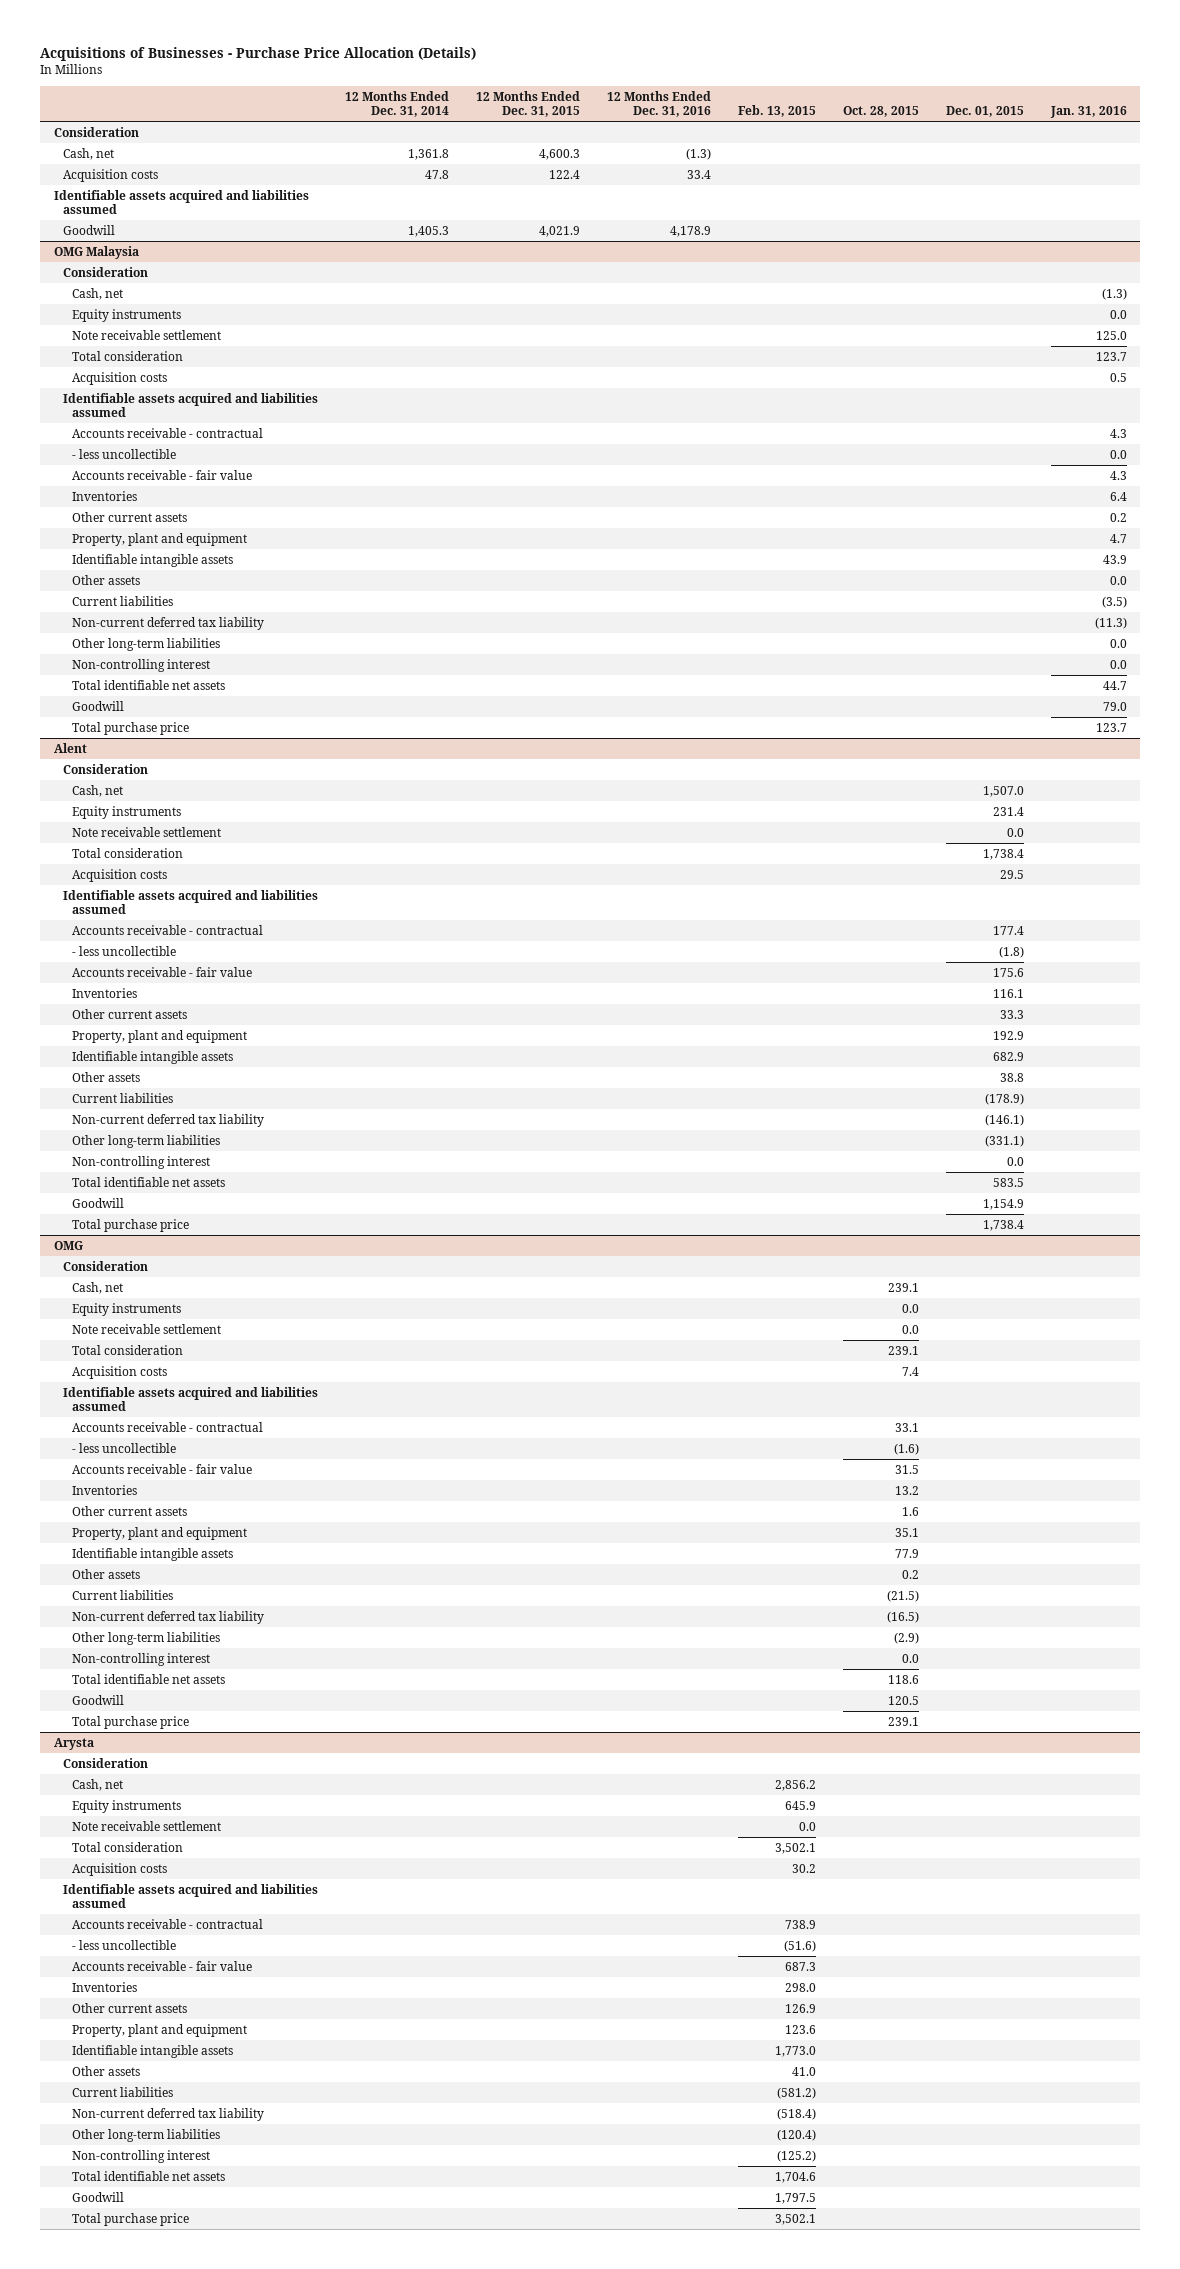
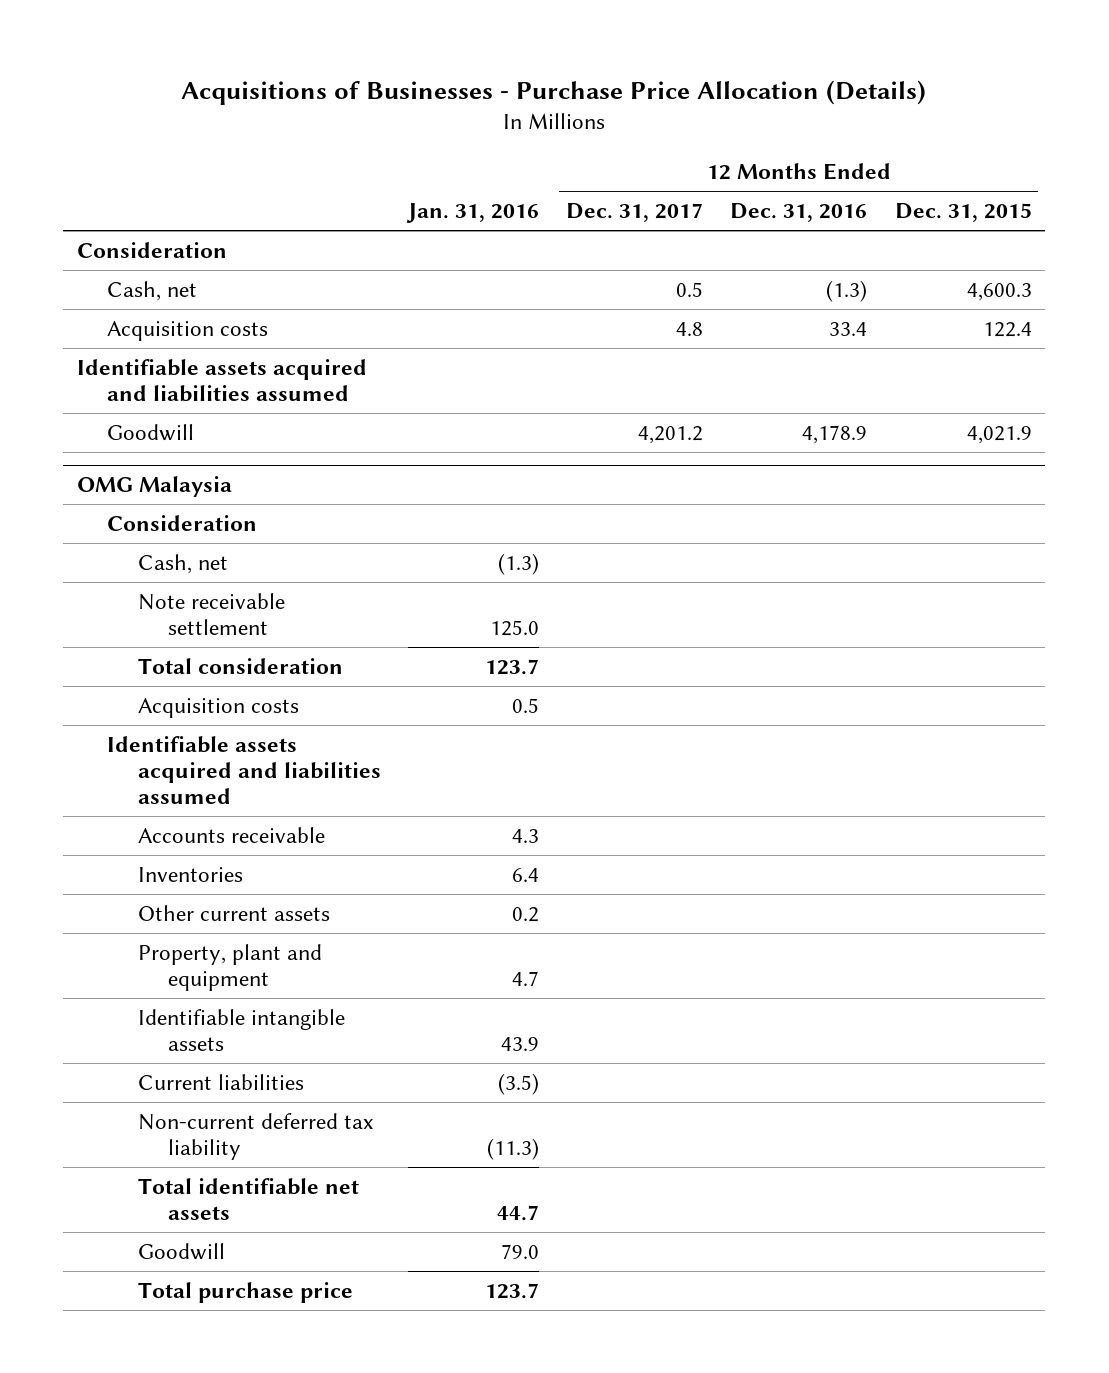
[344,90,449,118] 12 Months Ended Dec. 31, 2014 -> none
[737,105,816,118] Feb. 13, 2015 -> none
[842,106,919,118] Oct. 28, 2015 -> none
[945,106,1024,118] Dec. 01, 2015 -> none
none -> [566,203,704,223] Dec. 31, 2017
[71,308,181,322] Equity instruments -> none
[71,427,263,438] Accounts receivable - contractual -> none
[71,448,176,459] - less uncollectible -> none
[71,469,252,480] Accounts receivable - fair value -> [137,826,325,843] Accounts receivable
[71,574,140,585] Other assets -> none
[71,637,220,651] Other long-term liabilities -> none
[71,658,210,672] Non-controlling interest -> none
[53,742,87,753] Alent -> none
[62,763,148,774] Consideration -> none
[71,784,123,797] Cash, net -> none
[71,805,181,819] Equity instruments -> none
[71,826,221,837] Note receivable settlement -> none
[71,847,183,858] Total consideration -> none
[71,868,167,882] Acquisition costs -> none
[62,889,318,914] Identifiable assets acquired and liabilities assumed -> none
[71,924,263,935] Accounts receivable - contractual -> none
[71,945,176,956] - less uncollectible -> none
[71,966,252,977] Accounts receivable - fair value -> none
[71,987,137,998] Inventories -> none
[71,1008,187,1019] Other current assets -> none
[71,1029,247,1043] Property, plant and equipment -> none
[71,1050,233,1064] Identifiable intangible assets -> none
[71,1071,140,1082] Other assets -> none
[71,1092,173,1103] Current liabilities -> none
[71,1113,264,1127] Non-current deferred tax liability -> none
[71,1134,220,1148] Other long-term liabilities -> none
[71,1155,210,1169] Non-controlling interest -> none
[71,1176,225,1187] Total identifiable net assets -> none
[71,1197,124,1208] Goodwill -> none
[71,1218,189,1232] Total purchase price -> none
[53,1240,83,1250] OMG -> none
[62,1260,148,1271] Consideration -> none
[71,1281,123,1294] Cash, net -> none
[71,1302,181,1316] Equity instruments -> none
[71,1323,221,1334] Note receivable settlement -> none
[71,1344,183,1355] Total consideration -> none
[71,1365,167,1379] Acquisition costs -> none
[62,1386,318,1411] Identifiable assets acquired and liabilities assumed -> none
[71,1421,263,1432] Accounts receivable - contractual -> none
[71,1442,176,1453] - less uncollectible -> none
[71,1463,252,1474] Accounts receivable - fair value -> none
[71,1484,137,1495] Inventories -> none
[71,1505,187,1516] Other current assets -> none
[71,1526,247,1540] Property, plant and equipment -> none
[71,1547,233,1561] Identifiable intangible assets -> none
[71,1568,140,1579] Other assets -> none
[71,1589,173,1600] Current liabilities -> none
[71,1610,264,1624] Non-current deferred tax liability -> none
[71,1631,220,1645] Other long-term liabilities -> none
[71,1652,210,1666] Non-controlling interest -> none
[71,1673,225,1684] Total identifiable net assets -> none
[71,1694,124,1705] Goodwill -> none
[71,1715,189,1729] Total purchase price -> none
[53,1737,94,1750] Arysta -> none
[62,1757,148,1768] Consideration -> none
[71,1778,123,1791] Cash, net -> none
[71,1799,181,1813] Equity instruments -> none
[71,1820,221,1831] Note receivable settlement -> none
[71,1841,183,1852] Total consideration -> none
[71,1862,167,1876] Acquisition costs -> none
[62,1883,318,1908] Identifiable assets acquired and liabilities assumed -> none
[71,1918,263,1929] Accounts receivable - contractual -> none
[71,1939,176,1950] - less uncollectible -> none
[71,1960,252,1971] Accounts receivable - fair value -> none
[71,1981,137,1992] Inventories -> none
[71,2002,187,2013] Other current assets -> none
[71,2023,247,2037] Property, plant and equipment -> none
[71,2044,233,2058] Identifiable intangible assets -> none
[71,2065,140,2076] Other assets -> none
[71,2086,173,2097] Current liabilities -> none
[71,2107,264,2121] Non-current deferred tax liability -> none
[71,2128,220,2142] Other long-term liabilities -> none
[71,2149,210,2163] Non-controlling interest -> none
[71,2170,225,2181] Total identifiable net assets -> none
[71,2191,124,2202] Goodwill -> none
[71,2212,189,2226] Total purchase price -> none

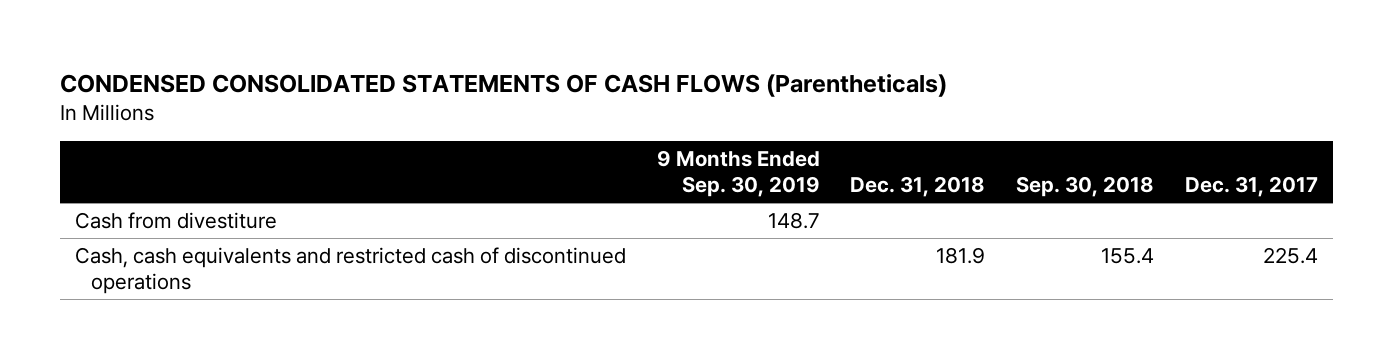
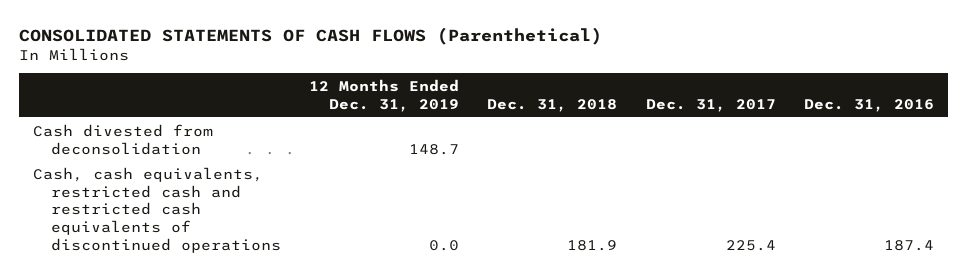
[59,74,947,98] CONDENSED CONSOLIDATED STATEMENTS OF CASH FLOWS (Parentheticals) -> [19,26,603,45] CONSOLIDATED STATEMENTS OF CASH FLOWS (Parenthetical)
[656,150,820,198] 9 Months Ended Sep. 30, 2019 -> none
[1016,176,1155,198] Sep. 30, 2018 -> none
none -> [308,79,459,113] 12 Months Ended Dec. 31, 2019
none -> [804,99,935,113] Dec. 31, 2016
[75,211,278,229] Cash from divestiture -> [33,123,214,155] Cash divested from deconsolidation
[75,246,627,294] Cash, cash equivalents and restricted cash of discontinued operations -> [33,166,281,253] Cash, cash equivalents, restricted cash and restricted cash equivalents of discontinued operations

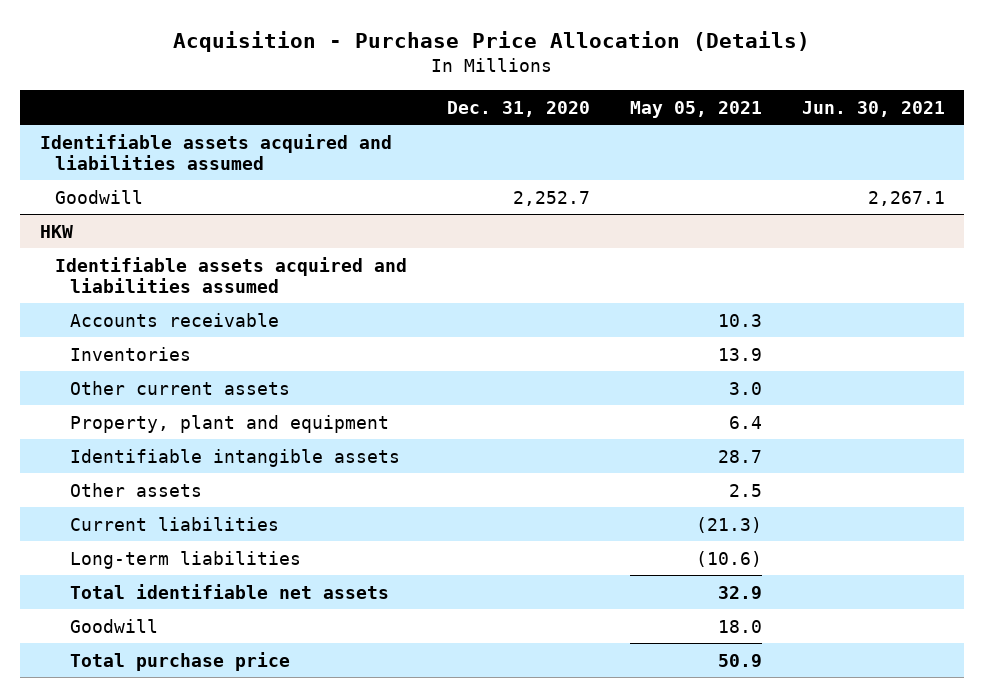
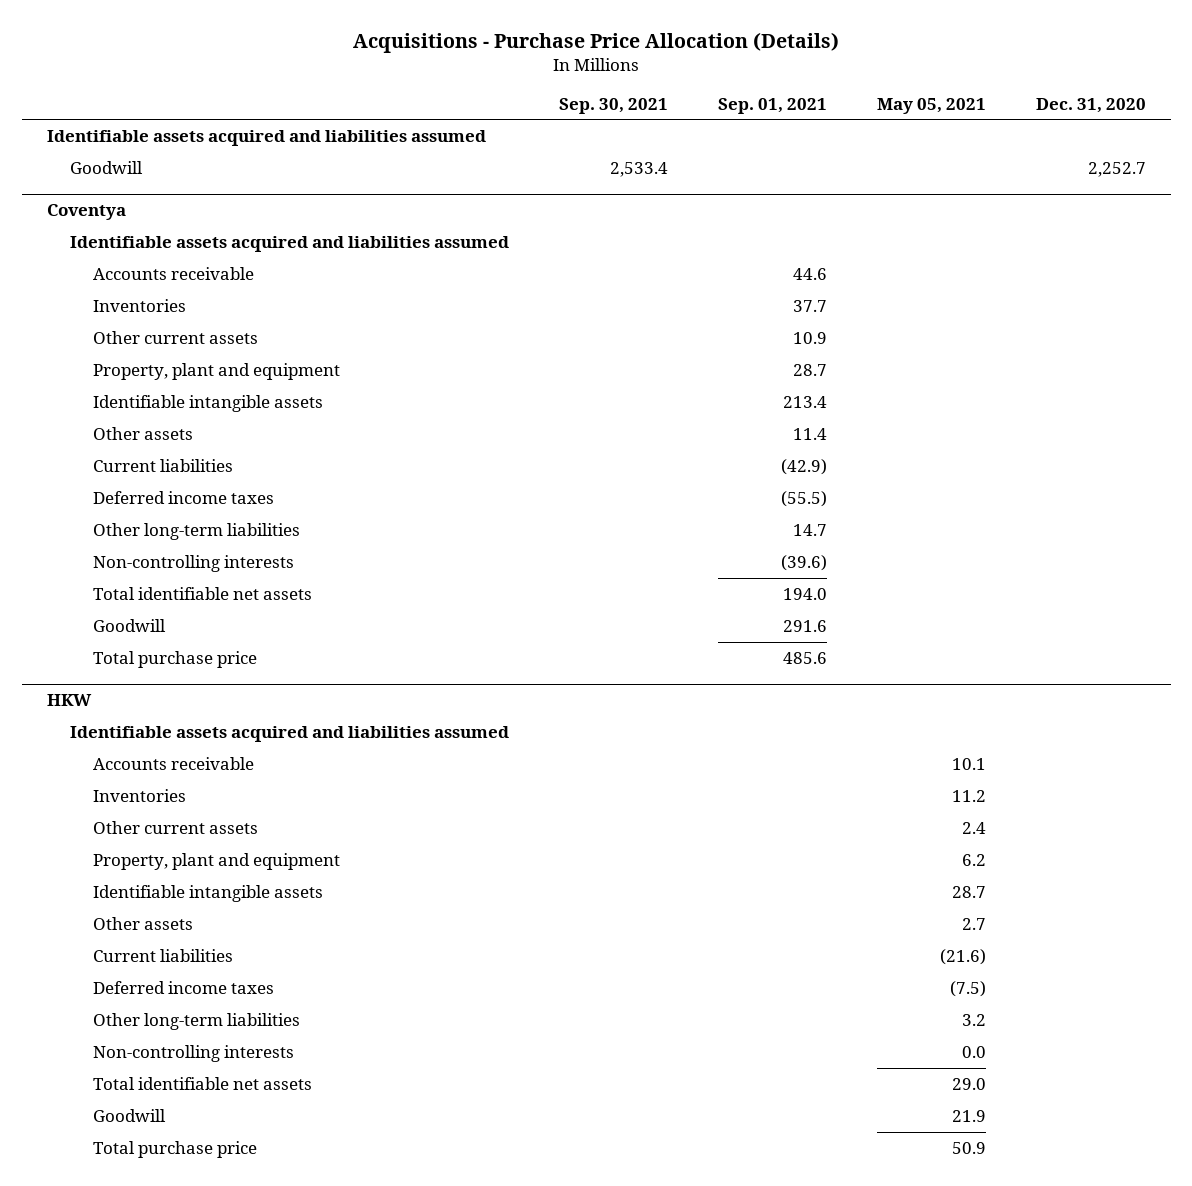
[173,31,811,53] Acquisition - Purchase Price Allocation (Details) -> [353,31,840,53] Acquisitions - Purchase Price Allocation (Details)
[801,100,945,117] Jun. 30, 2021 -> none
none -> [558,97,668,114] Sep. 30, 2021
none -> [717,97,827,114] Sep. 01, 2021
none -> [46,204,126,221] Coventya
none -> [69,235,509,252] Identifiable assets acquired and liabilities assumed
none -> [93,266,255,280] Accounts receivable
none -> [93,298,187,312] Inventories
none -> [93,330,259,344] Other current assets
none -> [93,362,341,380] Property, plant and equipment
none -> [93,394,324,412] Identifiable intangible assets
none -> [93,426,194,440] Other assets
none -> [93,458,234,472] Current liabilities
none -> [93,490,275,504] Deferred income taxes
none -> [93,522,301,540] Other long-term liabilities
none -> [93,554,295,572] Non-controlling interests
none -> [93,586,313,600] Total identifiable net assets
none -> [93,618,167,632] Goodwill
none -> [93,650,258,668] Total purchase price
[717,313,762,327] 10.3 -> [951,757,986,770] 10.1
[717,347,762,361] 13.9 -> [951,789,986,802] 11.2
[728,381,762,395] 3.0 -> [961,821,986,834] 2.4
[728,415,762,429] 6.4 -> [961,853,986,866] 6.2
[728,483,762,497] 2.5 -> [961,917,986,930] 2.7
[695,516,762,533] (21.3) -> [939,948,986,965] (21.6)
none -> [93,980,275,994] Deferred income taxes
[70,550,302,569] Long-term liabilities -> [93,1012,301,1030] Other long-term liabilities
[695,550,762,567] (10.6) -> [961,1013,986,1026] 3.2
none -> [93,1044,295,1062] Non-controlling interests
[717,585,762,599] 32.9 -> [951,1077,986,1090] 29.0
[717,619,762,633] 18.0 -> [951,1109,986,1122] 21.9

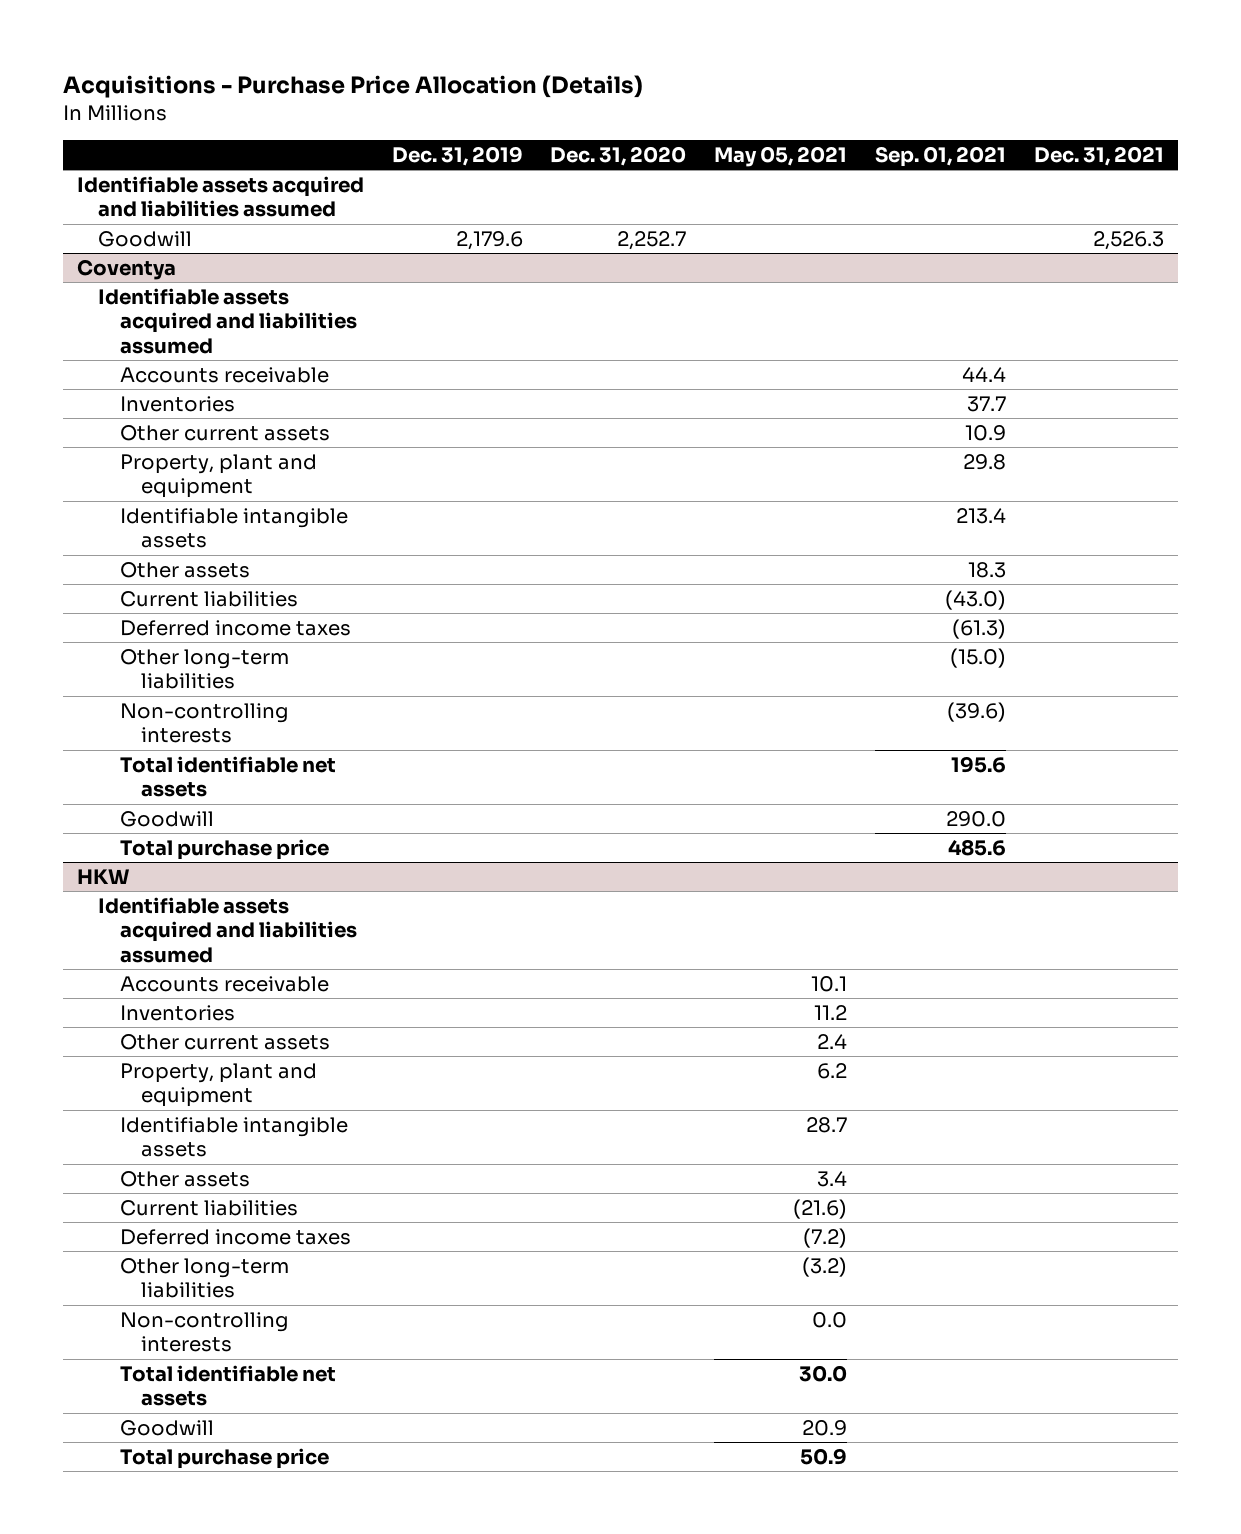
[558,97,668,114] Sep. 30, 2021 -> none
none -> [391,145,523,166] Dec. 31, 2019
none -> [1034,145,1165,166] Dec. 31, 2021
[792,267,827,280] 44.6 -> [962,366,1007,382] 44.4
[792,363,827,376] 28.7 -> [963,453,1007,470] 29.8
[792,427,827,440] 11.4 -> [968,561,1007,578] 18.3
[780,458,827,475] (42.9) -> [945,589,1007,610] (43.0)
[780,490,827,507] (55.5) -> [952,618,1007,639] (61.3)
[792,523,827,536] 14.7 -> [950,647,1007,668] (15.0)
[782,587,827,600] 194.0 -> [951,755,1007,773] 195.6
[782,619,827,632] 291.6 -> [946,810,1007,827] 290.0
[961,917,986,930] 2.7 -> [817,1170,848,1187] 3.4
[949,980,986,997] (7.5) -> [803,1227,848,1248] (7.2)
[961,1013,986,1026] 3.2 -> [802,1256,848,1277] (3.2)
[951,1077,986,1090] 29.0 -> [799,1364,848,1382] 30.0
[951,1109,986,1122] 21.9 -> [802,1419,848,1436] 20.9

